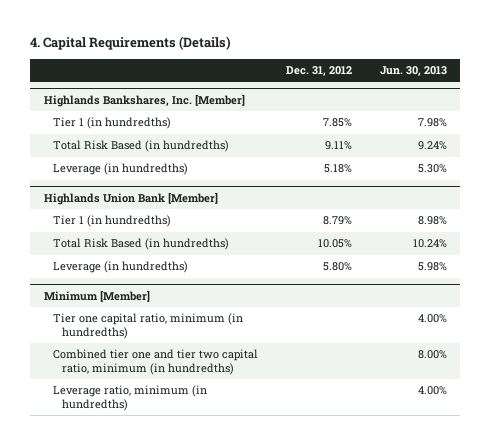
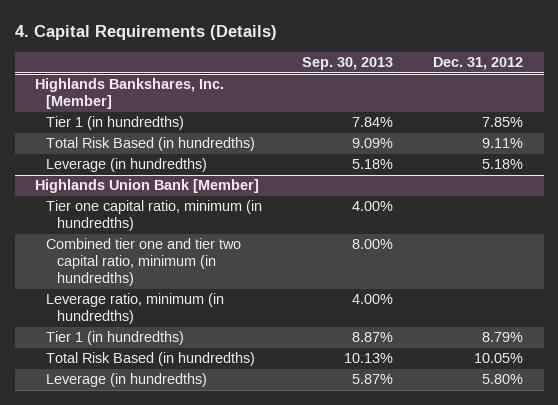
[379,65,447,76] Jun. 30, 2013 -> none
none -> [302,57,394,71] Sep. 30, 2013
[43,290,150,303] Minimum [Member] -> none
[53,215,172,228] Tier 1 (in hundredths) -> [45,331,184,346] Tier 1 (in hundredths)
[53,238,230,251] Total Risk Based (in hundredths) -> [45,352,255,367] Total Risk Based (in hundredths)
[53,261,189,274] Leverage (in hundredths) -> [45,373,207,388] Leverage (in hundredths)

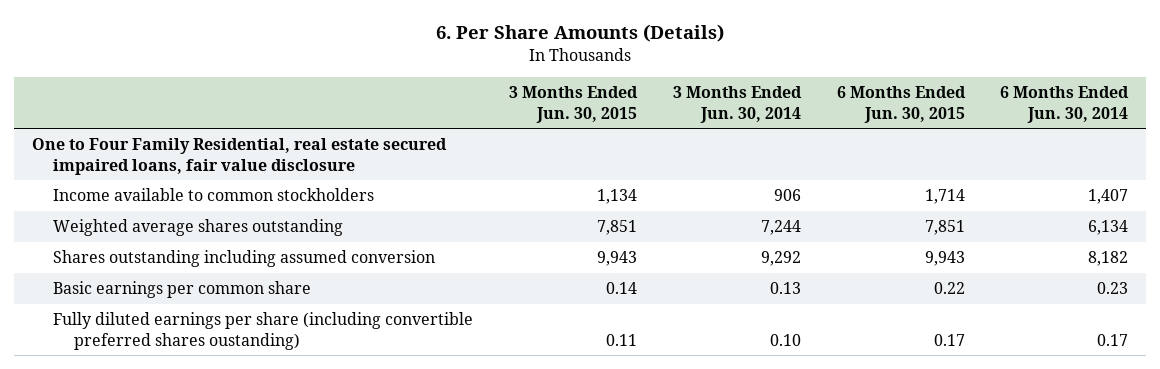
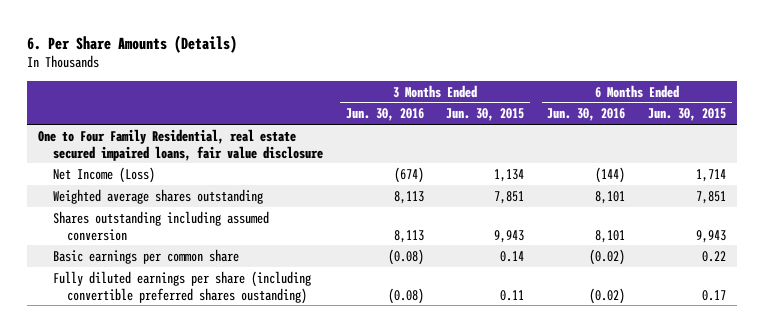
[672,86,802,123] 3 Months Ended Jun. 30, 2014 -> none
[1000,86,1130,123] 6 Months Ended Jun. 30, 2014 -> none
none -> [345,108,424,122] Jun. 30, 2016
none -> [547,108,626,122] Jun. 30, 2016
[52,188,374,202] Income available to common stockholders -> [52,166,155,183] Net Income (Loss)

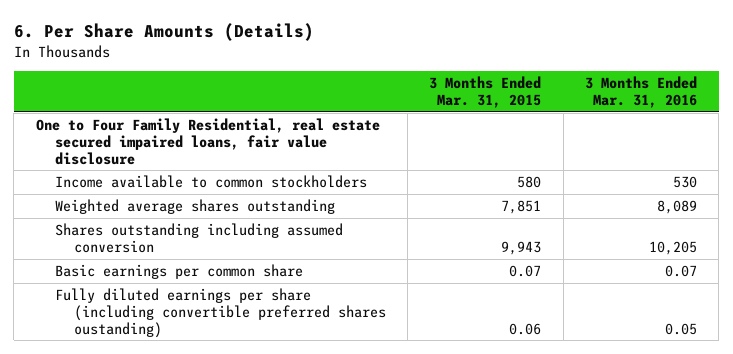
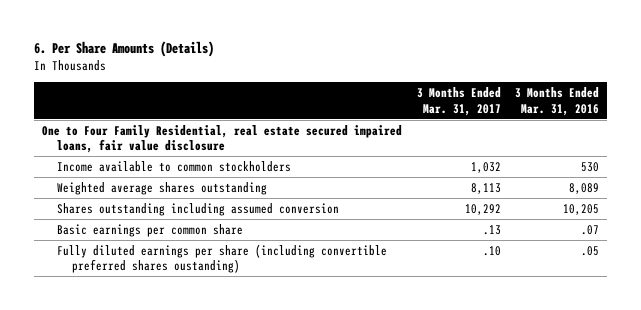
[429,76,542,109] 3 Months Ended Mar. 31, 2015 -> none
none -> [416,86,501,116] 3 Months Ended Mar. 31, 2017
[664,264,697,277] 0.07 -> [581,224,600,235] .07
[664,322,697,335] 0.05 -> [581,245,600,256] .05

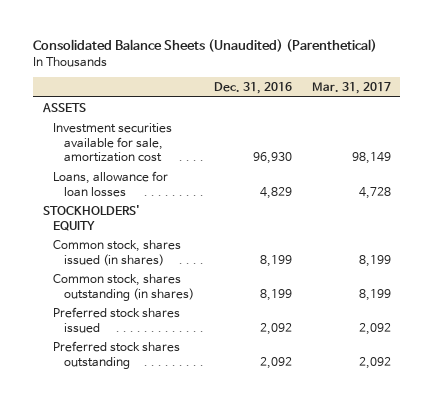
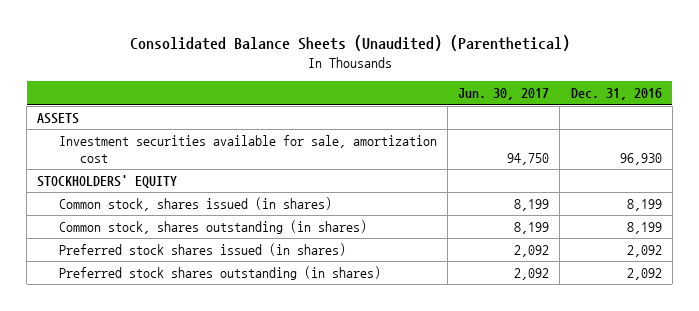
[311,81,391,94] Mar. 31, 2017 -> none
none -> [458,88,550,101] Jun. 30, 2017
[53,170,169,197] Loans, allowance for loan losses -> none
[53,306,181,333] Preferred stock shares issued -> [58,243,346,257] Preferred stock shares issued (in shares)
[53,340,181,369] Preferred stock shares outstanding -> [58,266,381,281] Preferred stock shares outstanding (in shares)

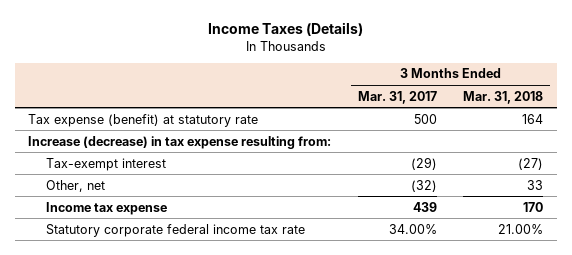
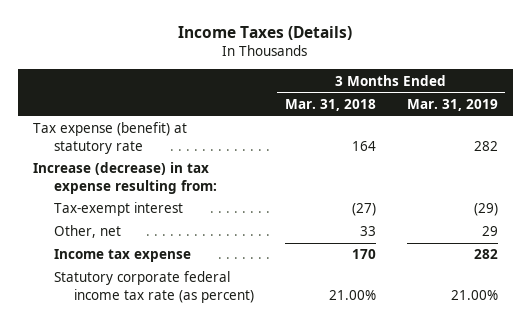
[357,90,437,104] Mar. 31, 2017 -> none
none -> [406,99,498,112] Mar. 31, 2019
[45,223,305,237] Statutory corporate federal income tax rate -> [53,271,255,303] Statutory corporate federal income tax rate (as percent)

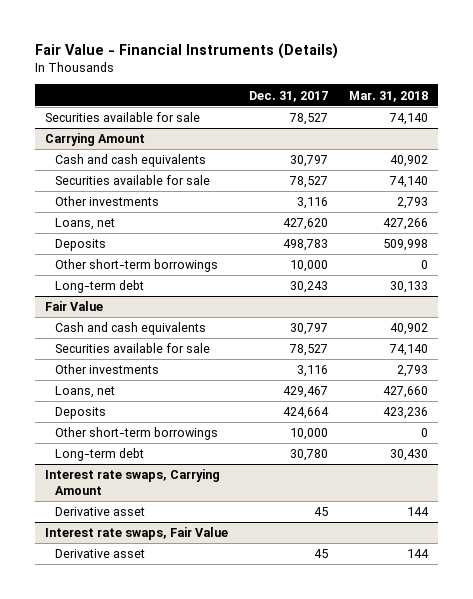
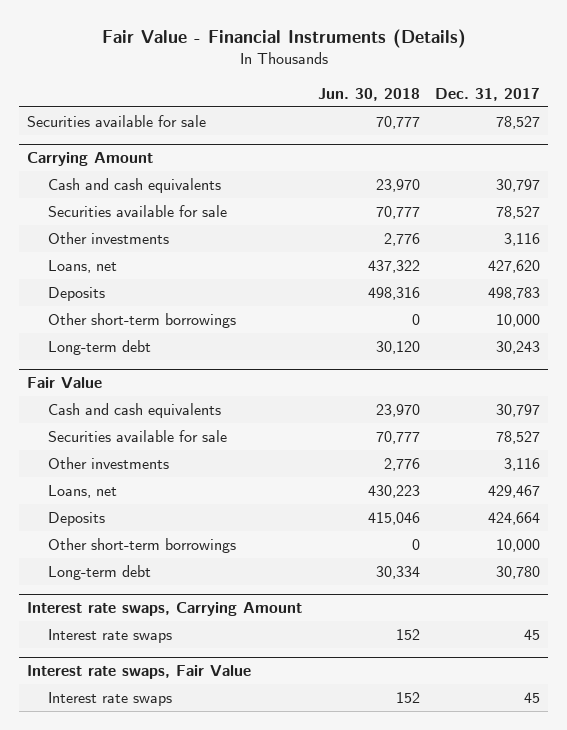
[348,90,428,102] Mar. 31, 2018 -> none
none -> [317,87,420,101] Jun. 30, 2018
[54,507,145,517] Derivative asset -> [47,629,172,644] Interest rate swaps
[54,549,145,559] Derivative asset -> [47,692,172,707] Interest rate swaps

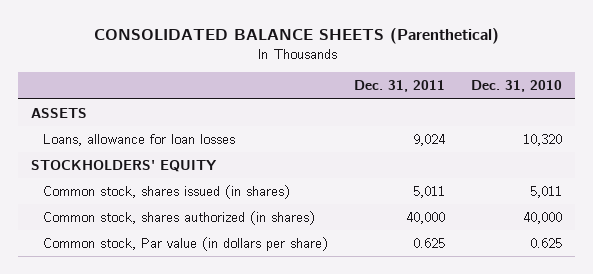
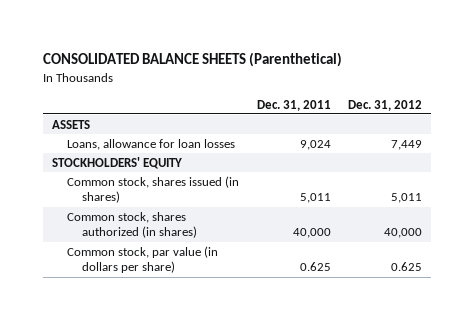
[471,80,563,93] Dec. 31, 2010 -> none
none -> [348,99,423,111] Dec. 31, 2012
[43,236,329,251] Common stock, Par value (in dollars per share) -> [67,245,219,274] Common stock, par value (in dollars per share)

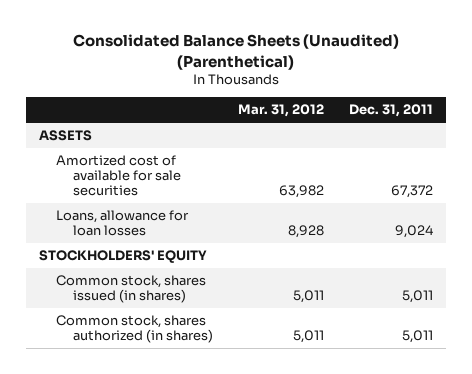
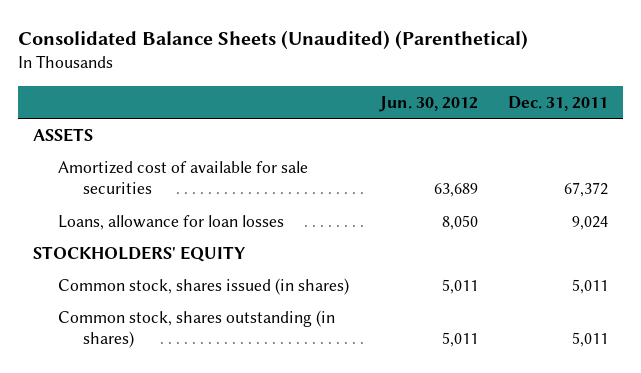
[238,104,325,118] Mar. 31, 2012 -> none
none -> [378,95,478,112] Jun. 30, 2012
[55,315,213,344] Common stock, shares authorized (in shares) -> [58,309,336,349] Common stock, shares outstanding (in shares)

